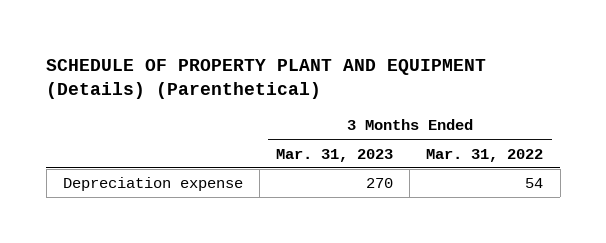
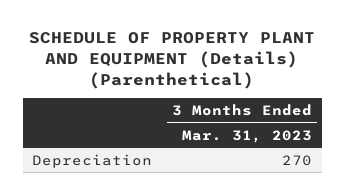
[426,148,544,162] Mar. 31, 2022 -> none
[62,177,243,192] Depreciation expense -> [32,153,153,168] Depreciation

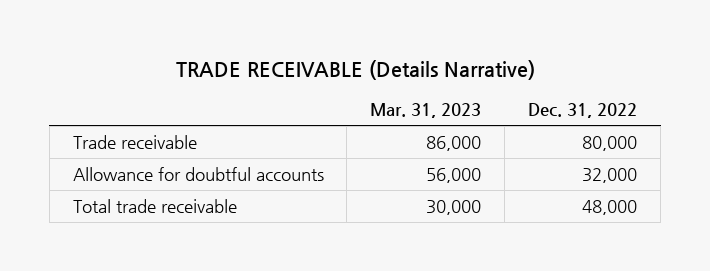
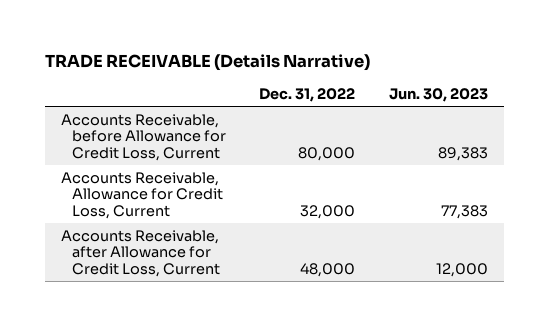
[370,103,482,119] Mar. 31, 2023 -> none
none -> [388,88,488,103] Jun. 30, 2023
[72,135,197,150] Trade receivable -> [61,113,227,162] Accounts Receivable, before Allowance for Credit Loss, Current
[72,167,324,182] Allowance for doubtful accounts -> [61,171,224,220] Accounts Receivable, Allowance for Credit Loss, Current
[72,199,237,214] Total trade receivable -> [61,229,221,278] Accounts Receivable, after Allowance for Credit Loss, Current

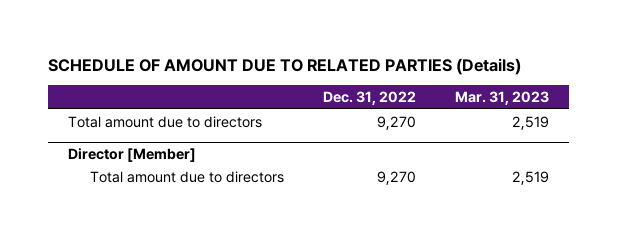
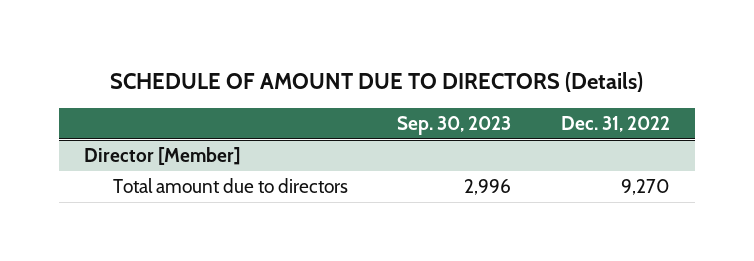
[48,57,522,75] SCHEDULE OF AMOUNT DUE TO RELATED PARTIES (Details) -> [110,72,644,93] SCHEDULE OF AMOUNT DUE TO DIRECTORS (Details)
[455,91,550,106] Mar. 31, 2023 -> none
none -> [397,116,512,136] Sep. 30, 2023
[67,115,262,128] Total amount due to directors -> none

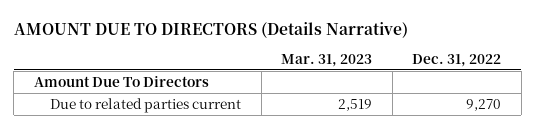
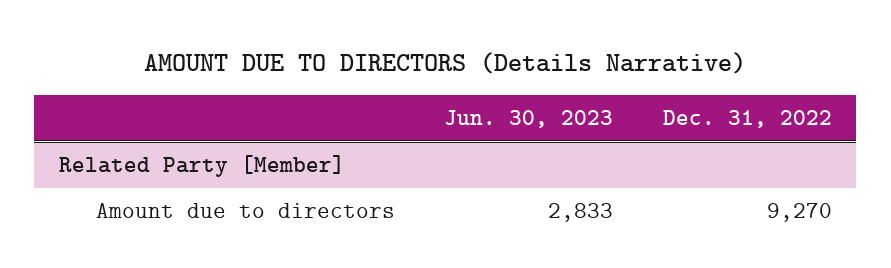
[281,54,373,68] Mar. 31, 2023 -> none
none -> [444,109,614,128] Jun. 30, 2023
[33,75,209,87] Amount Due To Directors -> none
none -> [59,155,346,178] Related Party [Member]
[50,97,242,113] Due to related parties current -> [95,203,395,219] Amount due to directors

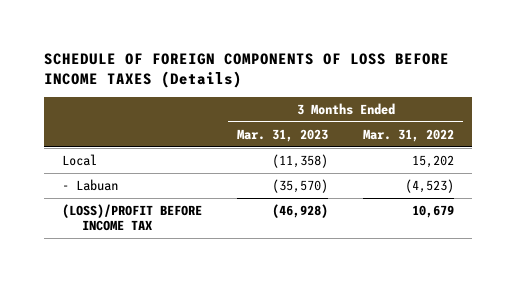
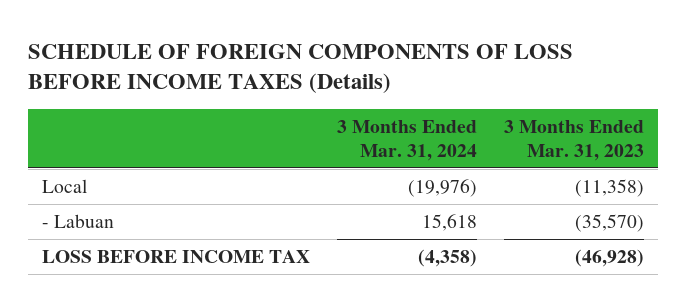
[363,128,455,142] Mar. 31, 2022 -> none
none -> [336,120,477,161] 3 Months Ended Mar. 31, 2024
[61,203,202,231] (LOSS)/PROFIT BEFORE INCOME TAX -> [41,250,310,264] LOSS BEFORE INCOME TAX

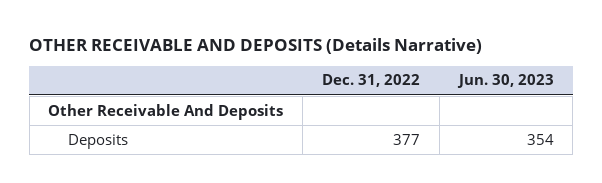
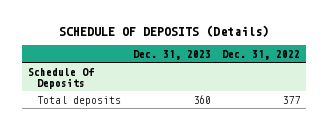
[29,38,483,55] OTHER RECEIVABLE AND DEPOSITS (Details Narrative) -> [58,25,269,38] SCHEDULE OF DEPOSITS (Details)
[456,74,554,89] Jun. 30, 2023 -> none
none -> [132,50,211,61] Dec. 31, 2023
[48,103,284,120] Other Receivable And Deposits -> none
none -> [28,67,95,89] Schedule Of Deposits
[67,133,128,149] Deposits -> [37,95,122,106] Total deposits

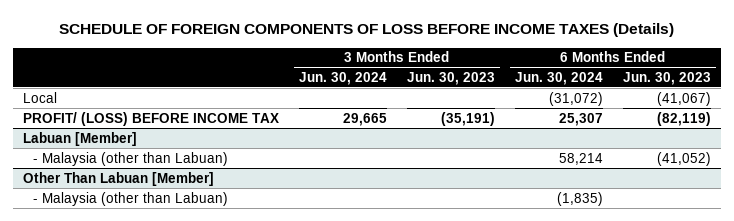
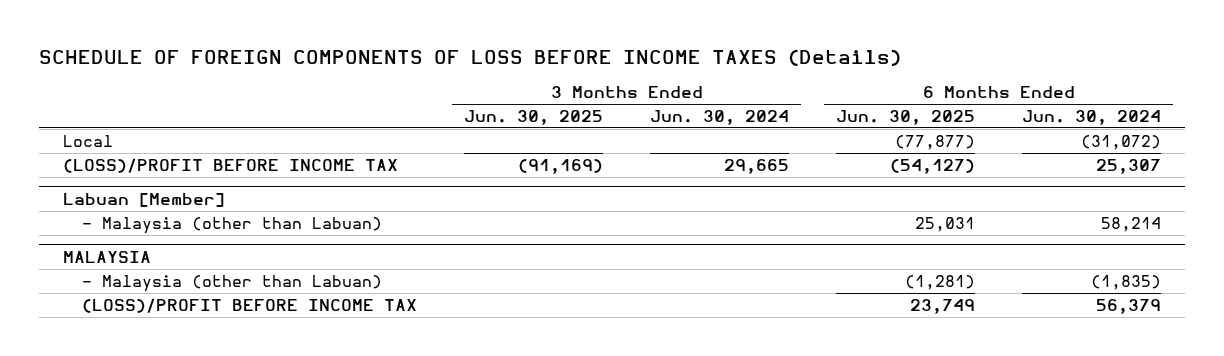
[406,71,495,85] Jun. 30, 2023 -> none
[622,71,711,85] Jun. 30, 2023 -> none
none -> [464,110,604,126] Jun. 30, 2025
none -> [836,110,976,126] Jun. 30, 2025
[23,111,280,126] PROFIT/ (LOSS) BEFORE INCOME TAX -> [62,158,398,174] (LOSS)/PROFIT BEFORE INCOME TAX
[23,171,215,186] Other Than Labuan [Member] -> none
none -> [62,250,151,263] MALAYSIA
none -> [82,298,418,314] (LOSS)/PROFIT BEFORE INCOME TAX

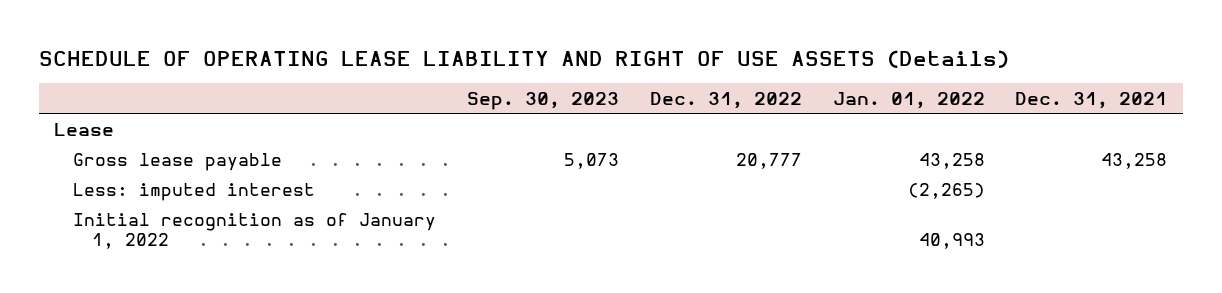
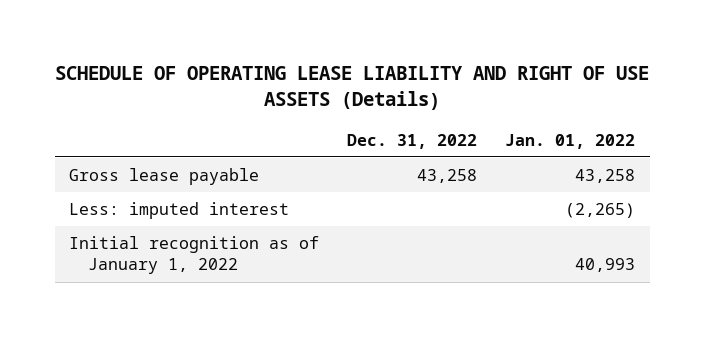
[466,91,619,110] Sep. 30, 2023 -> none
[1015,91,1168,109] Dec. 31, 2021 -> none
[54,122,115,136] Lease -> none
[735,152,802,169] 20,777 -> [417,169,478,184] 43,258

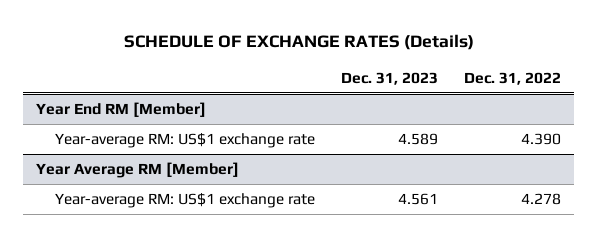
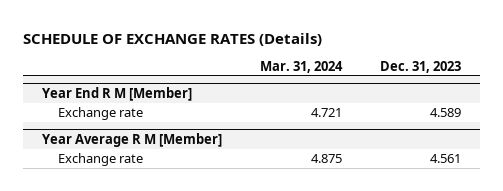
[464,71,562,85] Dec. 31, 2022 -> none
none -> [260,60,344,73] Mar. 31, 2024
[36,101,207,117] Year End RM [Member] -> [42,86,193,101] Year End R M [Member]
[55,132,316,148] Year-average RM: US$1 exchange rate -> [58,107,144,121] Exchange rate
[36,161,240,178] Year Average RM [Member] -> [42,132,223,147] Year Average R M [Member]
[55,192,316,208] Year-average RM: US$1 exchange rate -> [58,153,144,167] Exchange rate

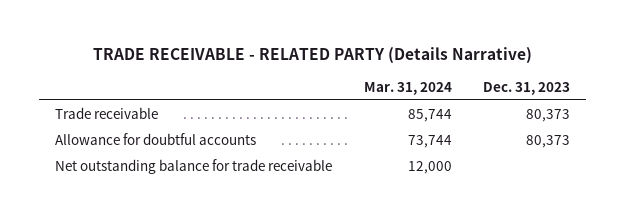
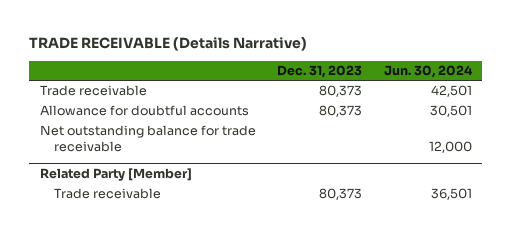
[92,47,532,65] TRADE RECEIVABLE - RELATED PARTY (Details Narrative) -> [29,37,308,52] TRADE RECEIVABLE (Details Narrative)
[363,81,452,95] Mar. 31, 2024 -> none
none -> [383,65,473,79] Jun. 30, 2024
none -> [39,168,192,182] Related Party [Member]
none -> [54,188,162,200] Trade receivable

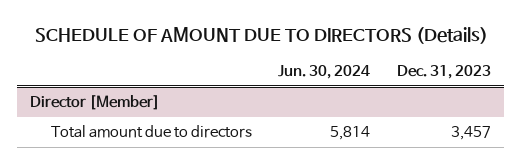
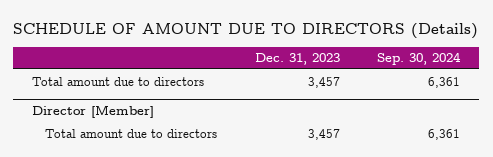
[278,65,371,80] Jun. 30, 2024 -> none
none -> [377,52,462,66] Sep. 30, 2024
none -> [32,76,205,86] Total amount due to directors

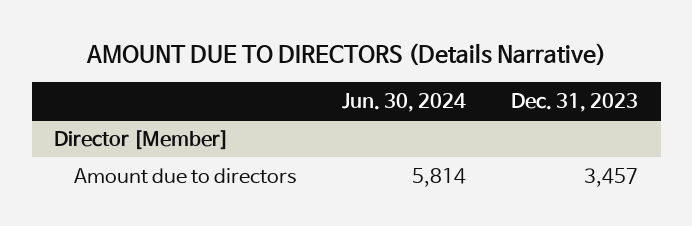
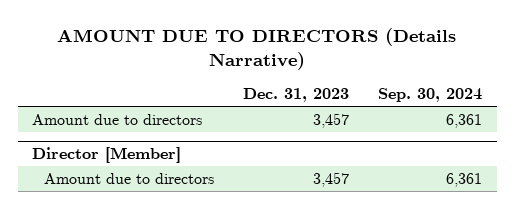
[341,92,466,112] Jun. 30, 2024 -> none
none -> [378,87,483,102] Sep. 30, 2024
none -> [32,113,203,125] Amount due to directors

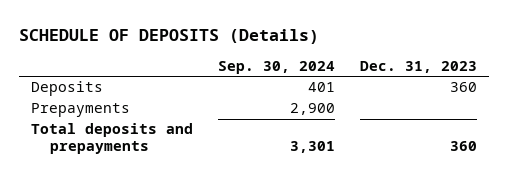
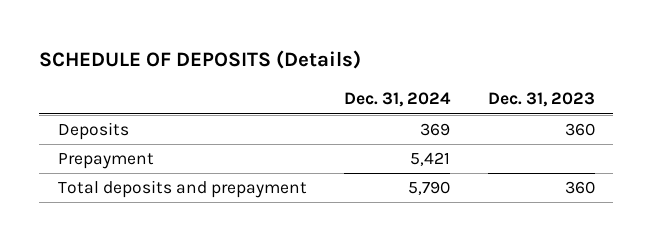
[218,60,336,74] Sep. 30, 2024 -> none
none -> [344,92,452,108] Dec. 31, 2024
[31,103,131,118] Prepayments -> [57,153,154,170] Prepayment
[31,123,194,155] Total deposits and prepayments -> [57,180,307,199] Total deposits and prepayment

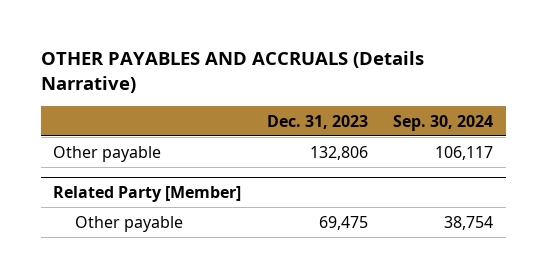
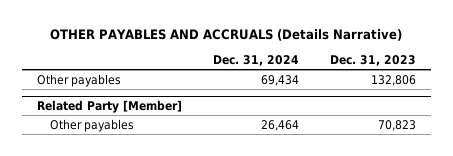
[393,114,494,131] Sep. 30, 2024 -> none
none -> [212,54,299,66] Dec. 31, 2024
[53,145,162,162] Other payable -> [37,73,122,87] Other payables
[74,215,183,232] Other payable -> [50,118,135,132] Other payables
[318,215,368,230] 69,475 -> [377,119,416,131] 70,823

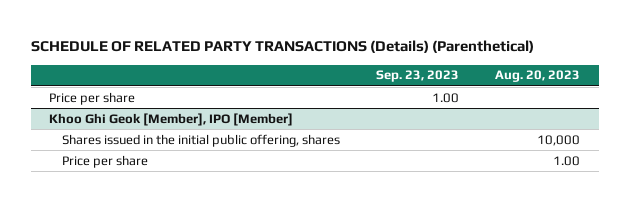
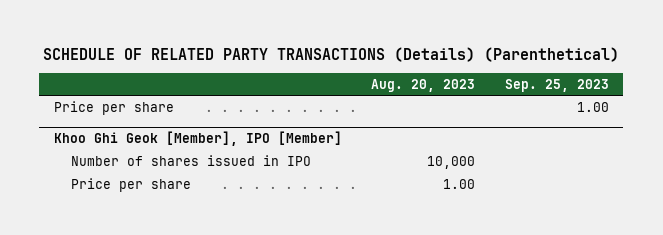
[376,70,460,83] Sep. 23, 2023 -> none
none -> [504,78,609,92] Sep. 25, 2023
[62,133,341,147] Shares issued in the initial public offering, shares -> [71,155,312,167] Number of shares issued in IPO

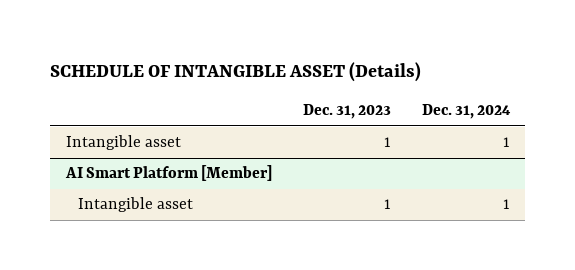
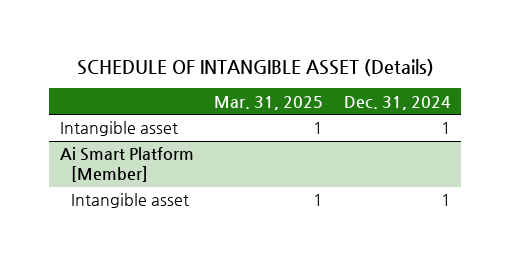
[302,104,391,120] Dec. 31, 2023 -> none
none -> [214,95,324,110] Mar. 31, 2025
[64,165,272,182] AI Smart Platform [Member] -> [59,147,194,182] Ai Smart Platform [Member]

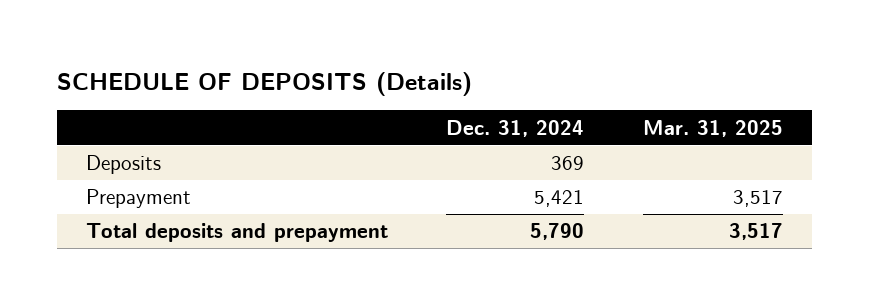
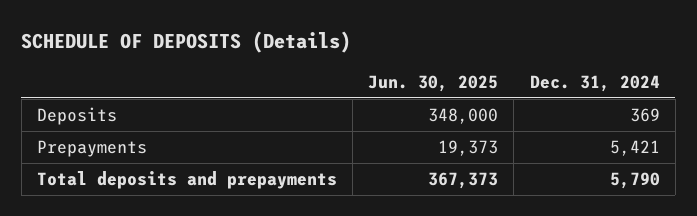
[642,119,783,137] Mar. 31, 2025 -> none
none -> [368,74,499,92] Jun. 30, 2025
[86,189,192,209] Prepayment -> [37,140,148,158] Prepayments
[86,223,389,243] Total deposits and prepayment -> [37,171,338,190] Total deposits and prepayments

